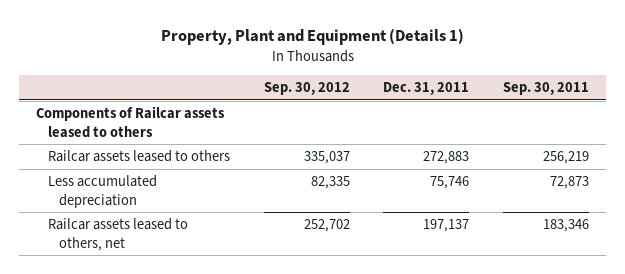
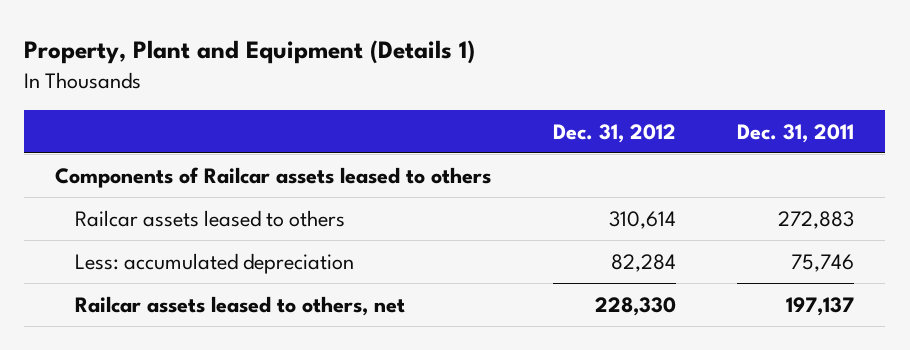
[263,82,350,96] Sep. 30, 2012 -> none
[503,82,590,96] Sep. 30, 2011 -> none
none -> [552,123,676,143] Dec. 31, 2012
[47,175,157,208] Less accumulated depreciation -> [74,252,354,274] Less: accumulated depreciation

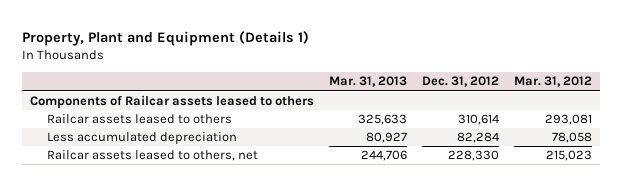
[737,123,855,143] Dec. 31, 2011 -> none
none -> [329,76,408,88] Mar. 31, 2013
none -> [514,76,593,88] Mar. 31, 2012
[74,252,354,274] Less: accumulated depreciation -> [47,132,238,146] Less accumulated depreciation

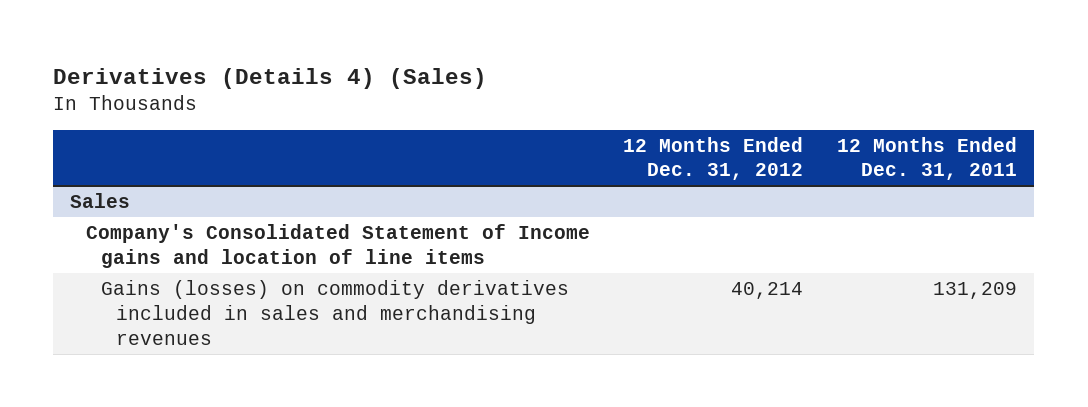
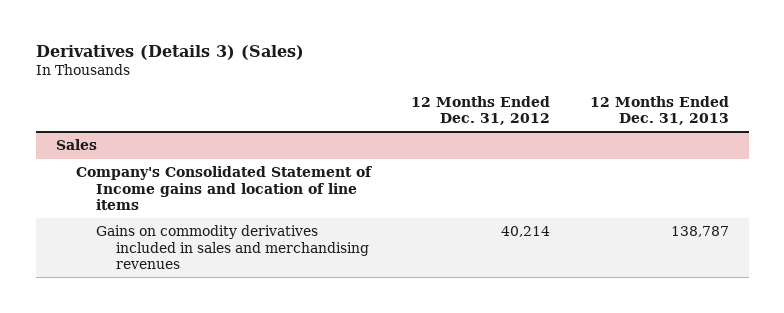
[53,67,488,89] Derivatives (Details 4) (Sales) -> [35,44,304,60] Derivatives (Details 3) (Sales)
[837,136,1018,181] 12 Months Ended Dec. 31, 2011 -> none
none -> [589,95,729,125] 12 Months Ended Dec. 31, 2013
[100,279,569,345] Gains (losses) on commodity derivatives included in sales and merchandising revenues -> [96,225,370,269] Gains on commodity derivatives included in sales and merchandising revenues

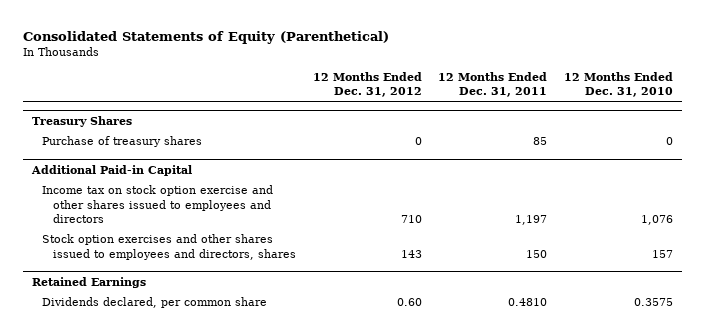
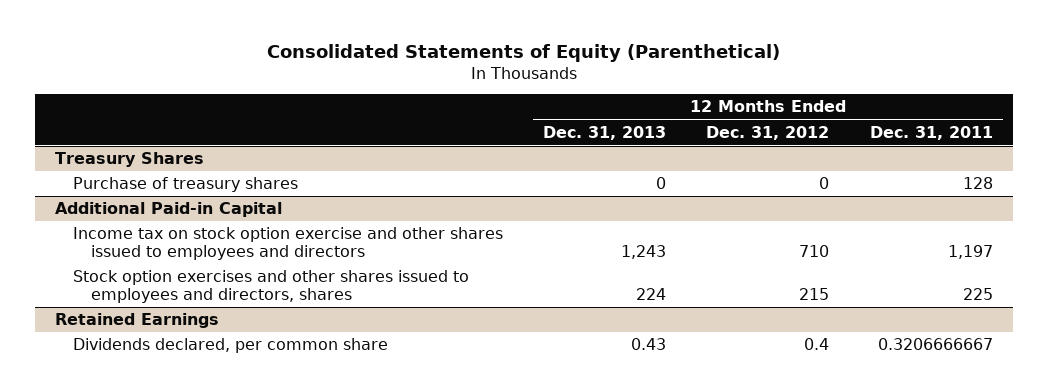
[564,72,674,98] 12 Months Ended Dec. 31, 2010 -> none
none -> [543,125,667,140] Dec. 31, 2013
[533,137,548,146] 85 -> [962,177,993,190] 128
[400,249,422,258] 143 -> [799,288,830,301] 215
[526,249,548,258] 150 -> [962,288,993,301] 225
[396,298,422,307] 0.60 -> [804,338,830,351] 0.4
[508,298,548,307] 0.4810 -> [877,338,993,351] 0.3206666667

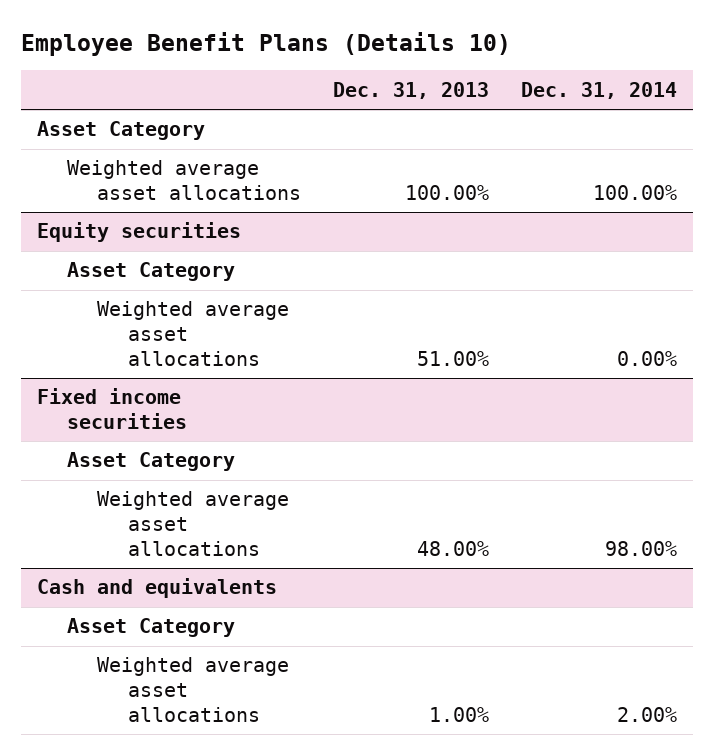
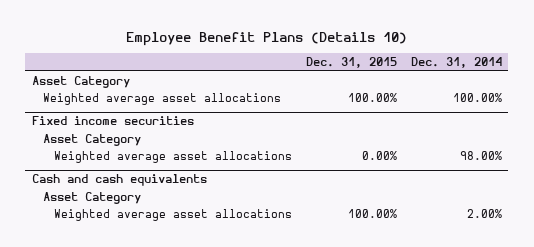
[333,81,490,99] Dec. 31, 2013 -> none
none -> [305,57,397,69] Dec. 31, 2015
[37,222,242,243] Equity securities -> none
[67,262,236,282] Asset Category -> none
[97,301,290,366] Weighted average asset allocations -> none
[37,578,278,599] Cash and equivalents -> [31,174,207,187] Cash and cash equivalents

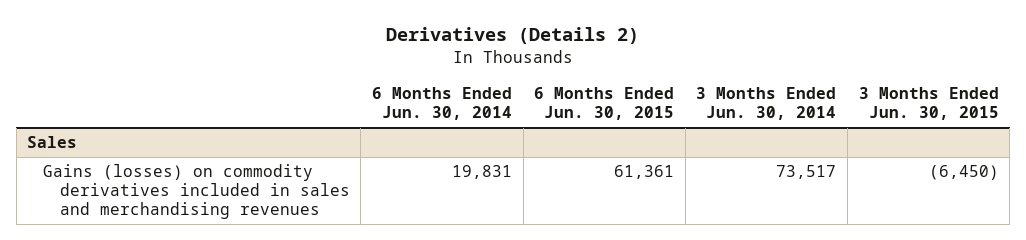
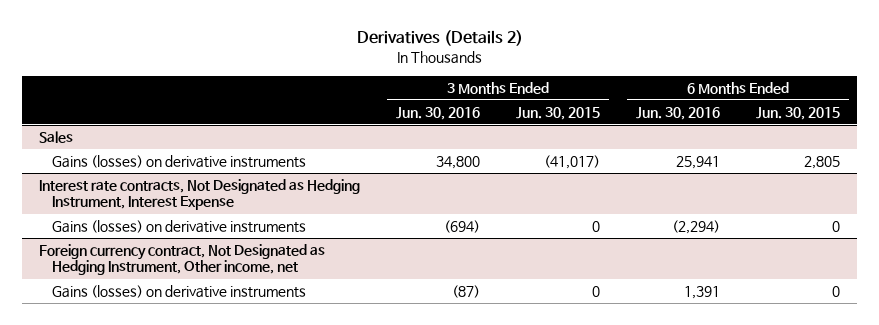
[372,87,513,121] 6 Months Ended Jun. 30, 2014 -> none
[696,87,837,121] 3 Months Ended Jun. 30, 2014 -> none
none -> [396,106,481,120] Jun. 30, 2016
none -> [635,106,720,120] Jun. 30, 2016
[43,164,350,220] Gains (losses) on commodity derivatives included in sales and merchandising revenues -> [52,155,307,169] Gains (losses) on derivative instruments
[614,165,675,180] 61,361 -> [803,156,840,170] 2,805
[928,165,999,181] (6,450) -> [544,155,601,170] (41,017)
none -> [39,179,361,211] Interest rate contracts, Not Designated as Hedging Instrument, Interest Expense
none -> [52,220,307,234] Gains (losses) on derivative instruments
none -> [39,244,326,276] Foreign currency contract, Not Designated as Hedging Instrument, Other income, net
none -> [52,285,307,299] Gains (losses) on derivative instruments

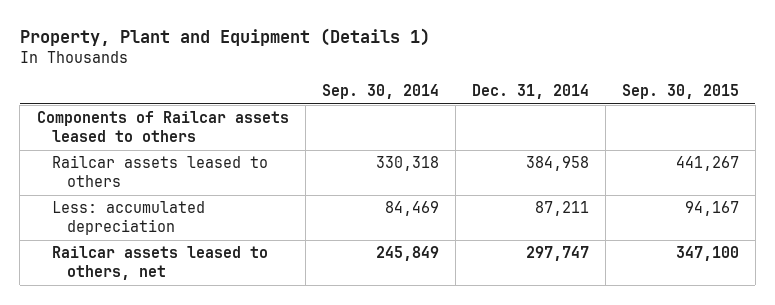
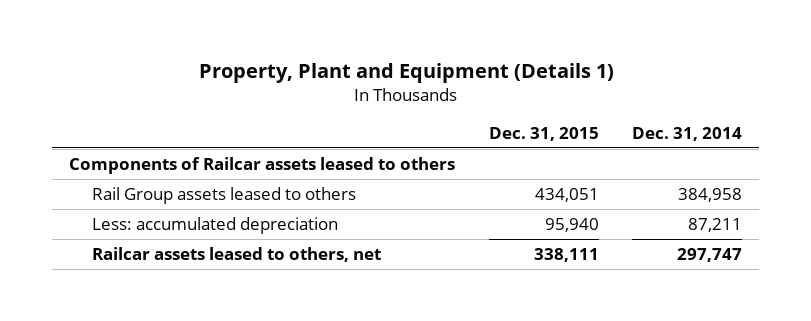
[321,84,439,100] Sep. 30, 2014 -> none
[621,84,739,100] Sep. 30, 2015 -> none
none -> [488,126,599,141] Dec. 31, 2015
[51,155,268,188] Railcar assets leased to others -> [91,186,356,204] Rail Group assets leased to others

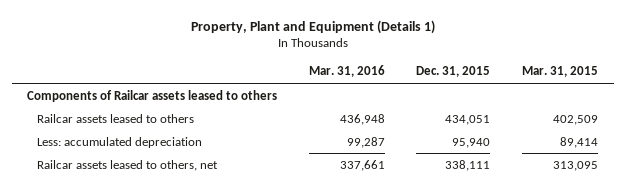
[631,126,742,141] Dec. 31, 2014 -> none
none -> [308,65,385,78] Mar. 31, 2016
none -> [521,66,598,78] Mar. 31, 2015
[91,186,356,204] Rail Group assets leased to others -> [36,113,194,123] Railcar assets leased to others

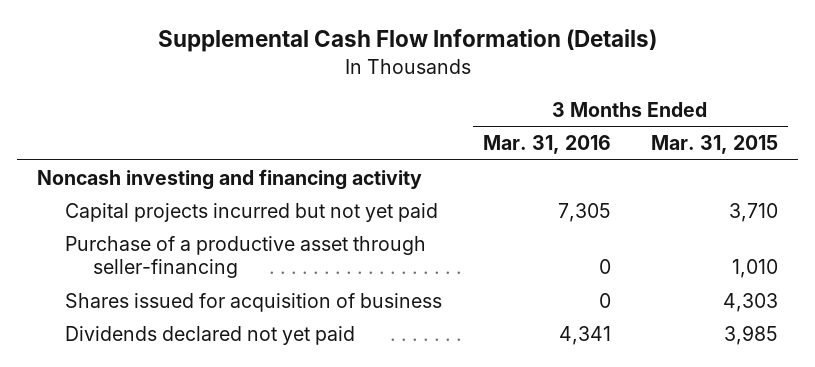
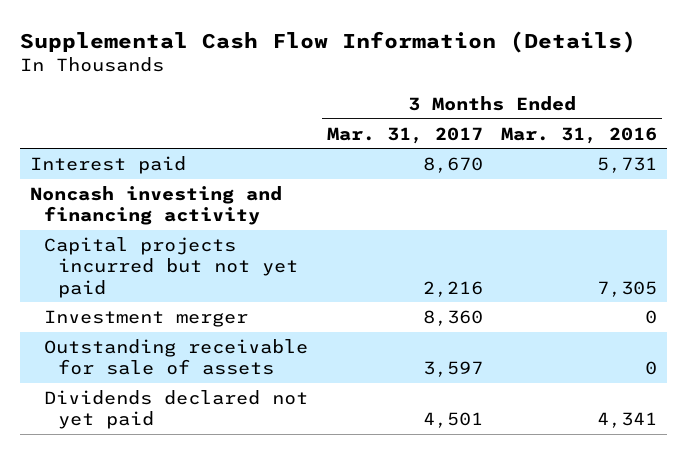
[650,135,778,155] Mar. 31, 2015 -> none
none -> [326,126,483,144] Mar. 31, 2017
none -> [29,155,186,174] Interest paid
[65,292,443,312] Shares issued for acquisition of business -> none
[65,235,427,279] Purchase of a productive asset through seller-financing -> [43,309,248,327] Investment merger
none -> [43,338,308,376] Outstanding receivable for sale of assets

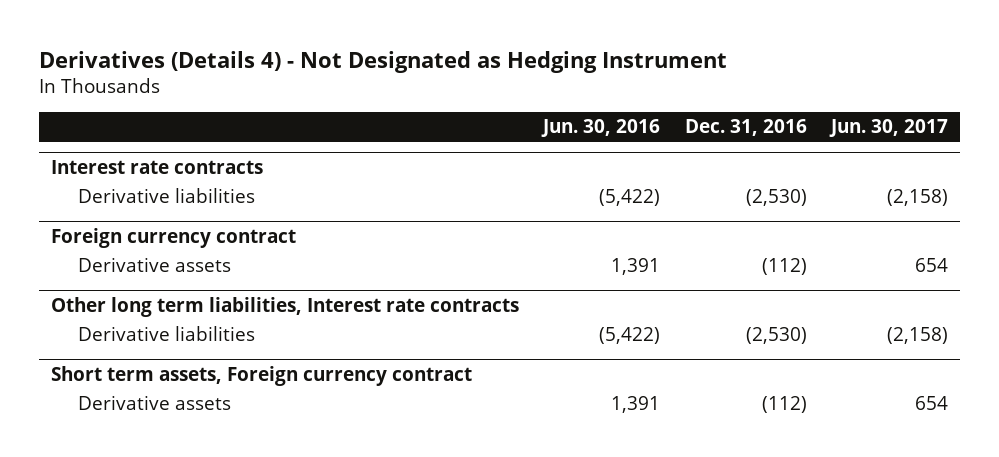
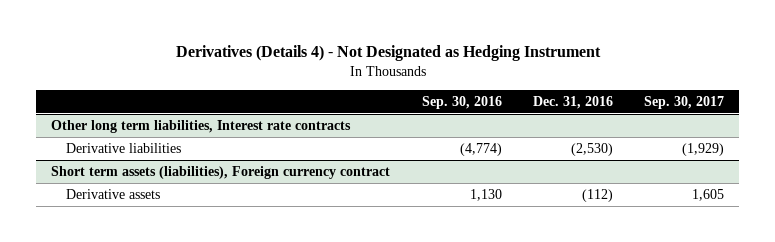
[541,119,661,138] Jun. 30, 2016 -> none
[828,119,948,138] Jun. 30, 2017 -> none
none -> [421,95,502,109] Sep. 30, 2016
none -> [643,95,724,109] Sep. 30, 2017
[51,160,264,175] Interest rate contracts -> none
[77,188,255,204] Derivative liabilities -> none
[51,228,297,249] Foreign currency contract -> none
[77,257,231,273] Derivative assets -> none
[51,366,473,387] Short term assets, Foreign currency contract -> [51,166,391,180] Short term assets (liabilities), Foreign currency contract

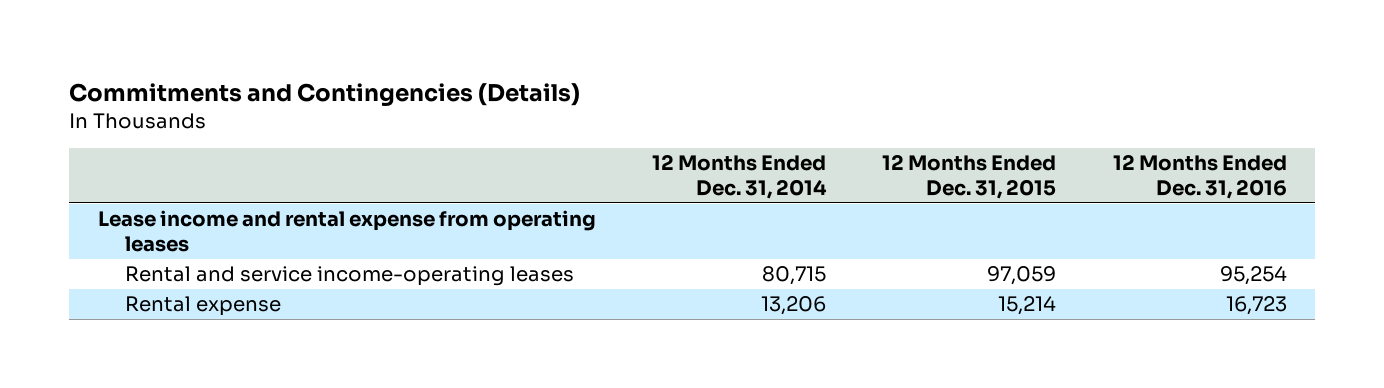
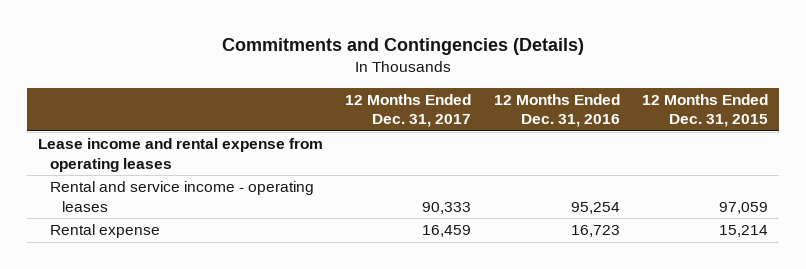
[651,154,827,200] 12 Months Ended Dec. 31, 2014 -> none
none -> [345,94,472,128] 12 Months Ended Dec. 31, 2017
[125,266,575,287] Rental and service income-operating leases -> [49,181,314,212] Rental and service income - operating leases

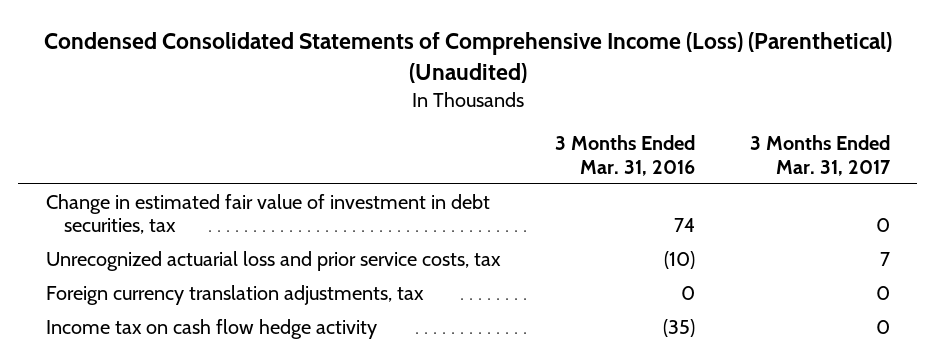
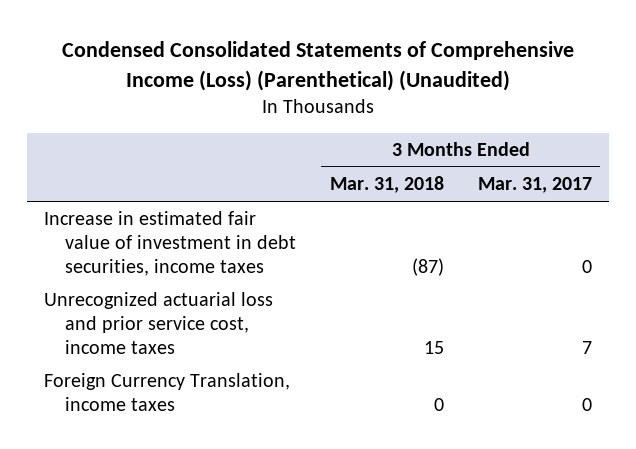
[554,135,695,176] 3 Months Ended Mar. 31, 2016 -> none
none -> [329,176,444,194] Mar. 31, 2018
[45,318,377,339] Income tax on cash flow hedge activity -> none
[45,193,490,235] Change in estimated fair value of investment in debt securities, tax -> [44,211,296,276] Increase in estimated fair value of investment in debt securities, income taxes
[45,250,501,271] Unrecognized actuarial loss and prior service costs, tax -> [44,292,274,354] Unrecognized actuarial loss and prior service cost, income taxes
[45,284,424,305] Foreign currency translation adjustments, tax -> [44,373,291,411] Foreign Currency Translation, income taxes

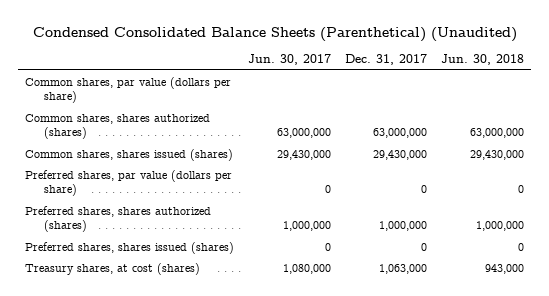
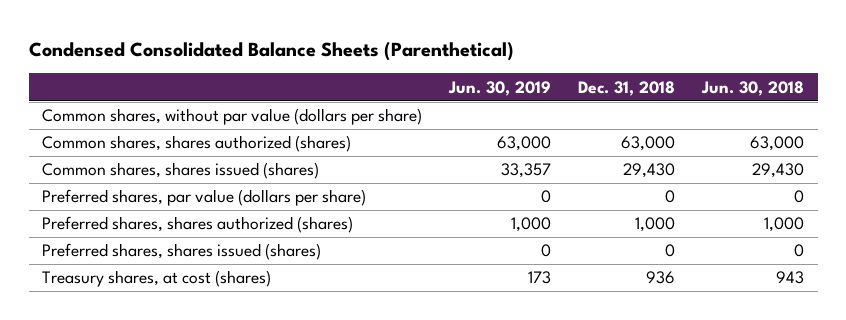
[32,26,517,42] Condensed Consolidated Balance Sheets (Parenthetical) (Unaudited) -> [28,41,514,61] Condensed Consolidated Balance Sheets (Parenthetical)
[248,54,332,66] Jun. 30, 2017 -> none
[345,54,428,66] Dec. 31, 2017 -> none
none -> [448,80,552,96] Jun. 30, 2019
none -> [578,80,676,96] Dec. 31, 2018
[25,76,232,104] Common shares, par value (dollars per share) -> [42,108,423,126] Common shares, without par value (dollars per share)
[470,128,525,139] 63,000,000 -> [750,136,805,152] 63,000
[470,149,525,160] 29,430,000 -> [752,163,805,179] 29,430
[476,221,525,232] 1,000,000 -> [764,217,805,233] 1,000
[485,263,525,274] 943,000 -> [776,271,805,285] 943

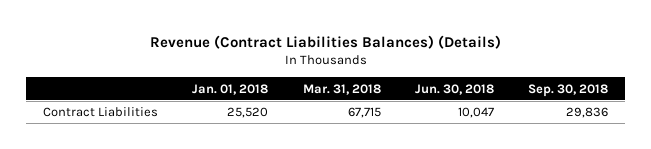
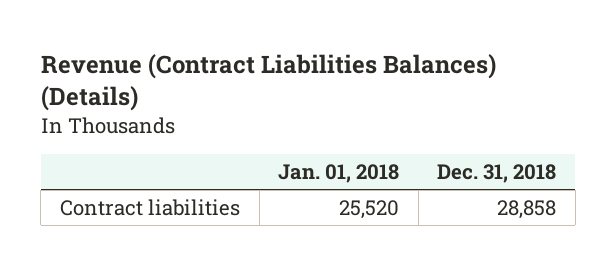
[302,83,381,95] Mar. 31, 2018 -> none
[414,83,494,95] Jun. 30, 2018 -> none
[527,83,608,97] Sep. 30, 2018 -> none
none -> [437,164,557,184] Dec. 31, 2018
[43,107,159,118] Contract Liabilities -> [60,198,241,216] Contract liabilities

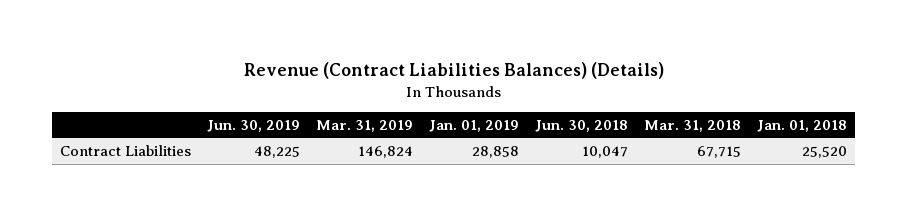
[437,164,557,184] Dec. 31, 2018 -> none
none -> [207,119,301,132] Jun. 30, 2019
none -> [316,119,414,132] Mar. 31, 2019
none -> [429,119,520,132] Jan. 01, 2019
none -> [535,119,629,132] Jun. 30, 2018
none -> [644,119,742,132] Mar. 31, 2018
[60,198,241,216] Contract liabilities -> [60,144,192,156] Contract Liabilities

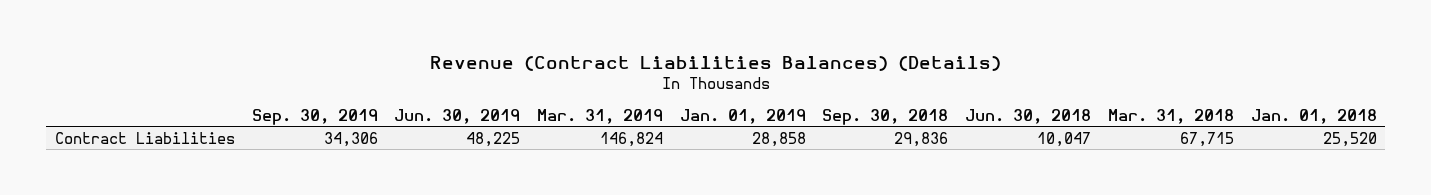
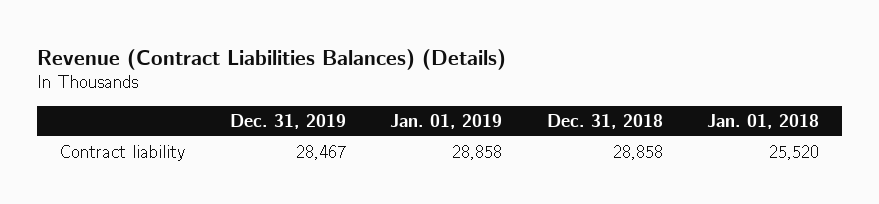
[251,108,378,125] Sep. 30, 2019 -> none
[394,108,521,124] Jun. 30, 2019 -> none
[537,108,664,124] Mar. 31, 2019 -> none
[822,108,949,125] Sep. 30, 2018 -> none
[965,108,1092,124] Jun. 30, 2018 -> none
[1107,108,1234,124] Mar. 31, 2018 -> none
none -> [229,114,346,130] Dec. 31, 2019
none -> [546,114,663,130] Dec. 31, 2018
[54,131,235,144] Contract Liabilities -> [59,144,186,161] Contract liability

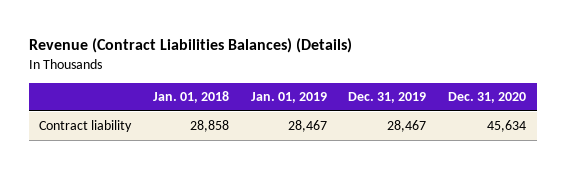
[546,114,663,130] Dec. 31, 2018 -> none
none -> [447,92,526,104] Dec. 31, 2020
[452,144,503,160] 28,858 -> [287,120,327,133] 28,467
[769,144,820,160] 25,520 -> [190,120,230,133] 28,858

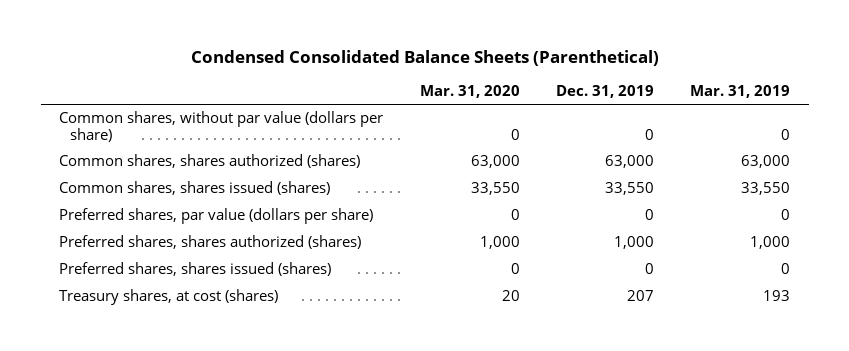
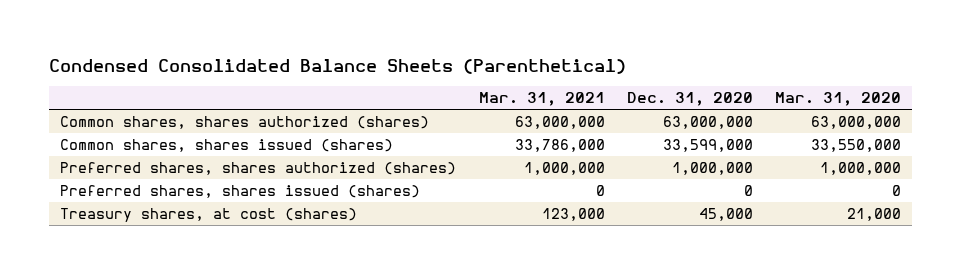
[555,85,654,99] Dec. 31, 2019 -> none
[690,85,791,99] Mar. 31, 2019 -> none
none -> [478,91,605,106] Mar. 31, 2021
none -> [626,91,753,106] Dec. 31, 2020
[59,111,384,143] Common shares, without par value (dollars per share) -> none
[59,208,374,225] Preferred shares, par value (dollars per share) -> none
[470,155,520,169] 63,000 -> [811,116,902,130] 63,000,000
[470,182,520,196] 33,550 -> [811,139,902,153] 33,550,000
[479,236,520,250] 1,000 -> [820,162,902,176] 1,000,000
[501,290,520,302] 20 -> [847,208,902,222] 21,000

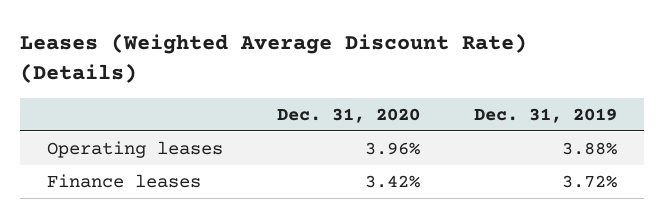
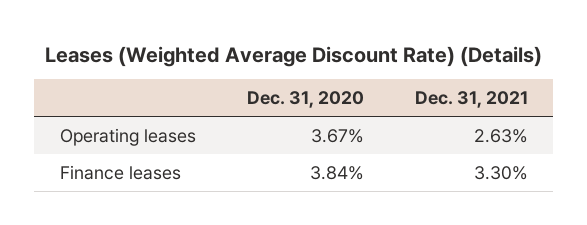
[474,108,618,124] Dec. 31, 2019 -> none
none -> [414,91,528,109] Dec. 31, 2021
[364,141,420,155] 3.96% -> [310,128,364,143] 3.67%
[364,174,420,188] 3.42% -> [309,165,364,180] 3.84%

